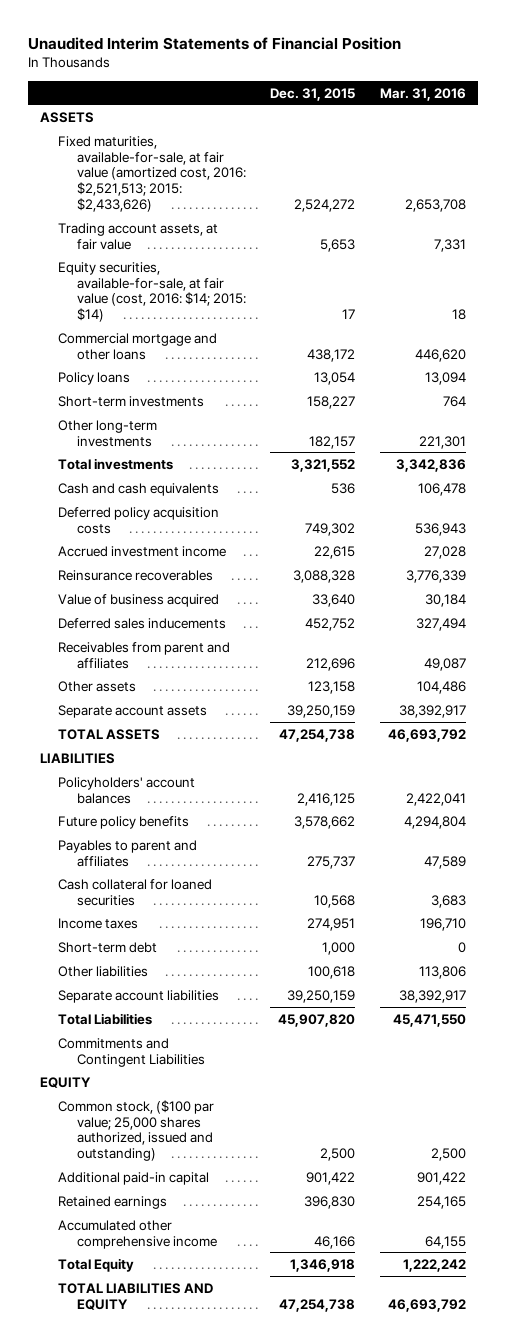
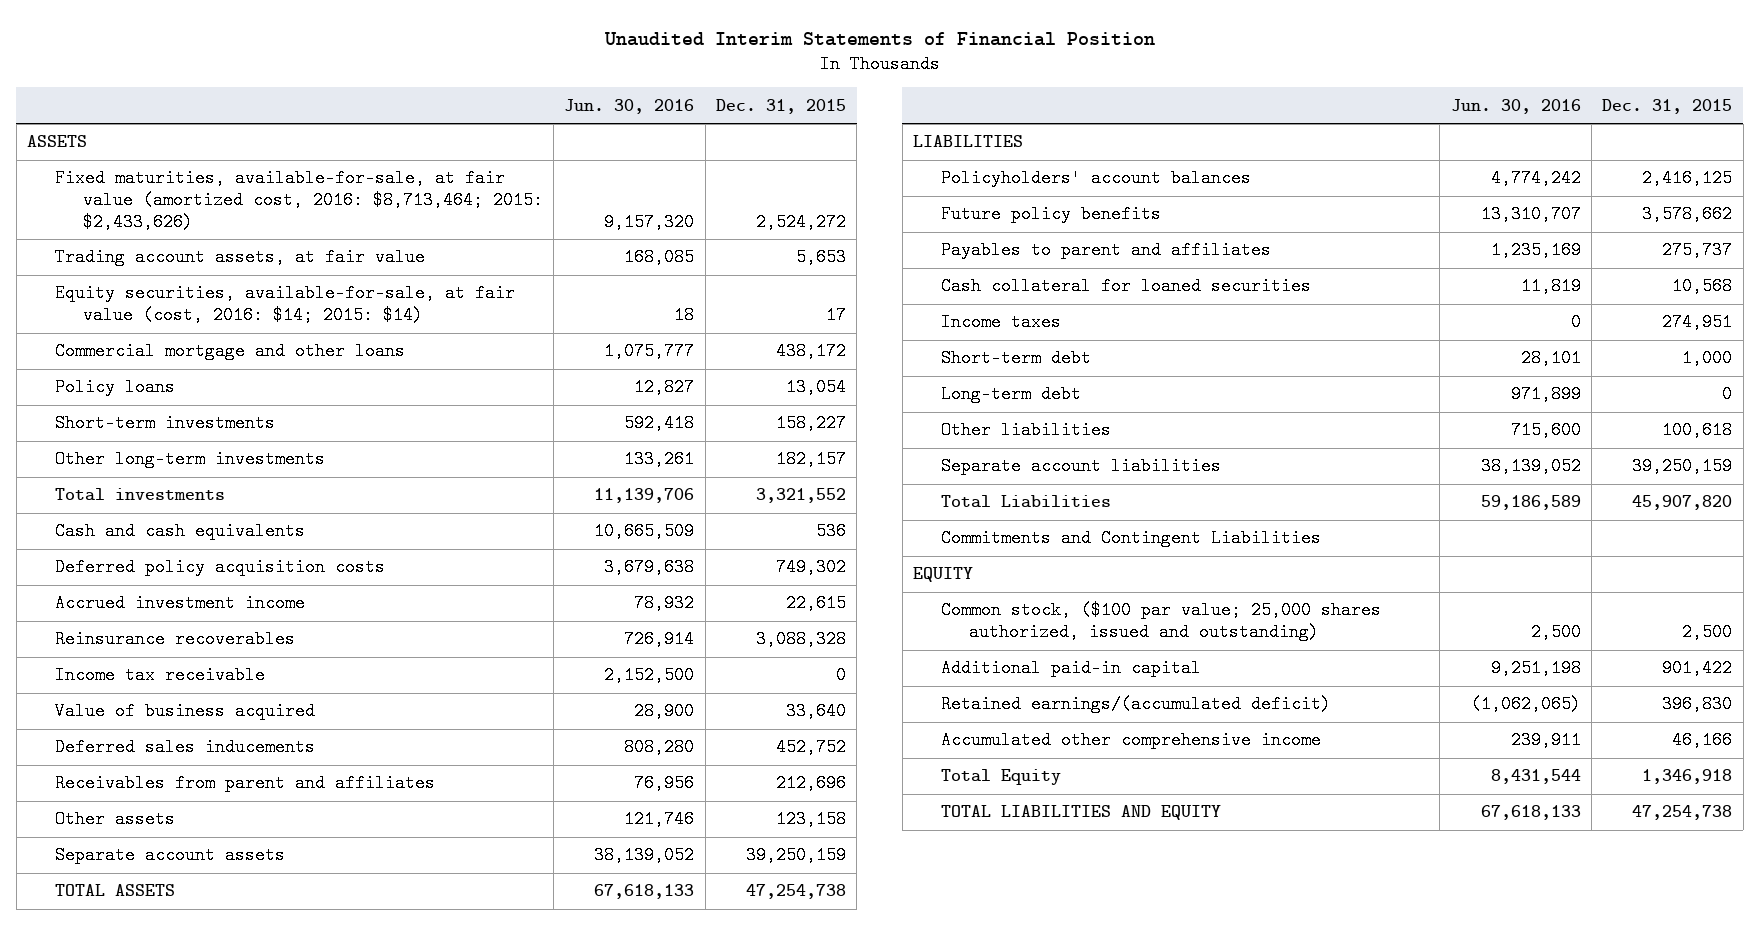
[379,87,466,101] Mar. 31, 2016 -> none
none -> [564,98,695,114] Jun. 30, 2016
[58,135,246,213] Fixed maturities, available-for-sale, at fair value (amortized cost, 2016: $2,521,513; 2015: $2,433,626) -> [54,169,543,232] Fixed maturities, available-for-sale, at fair value (amortized cost, 2016: $8,713,464; 2015: $2,433,626)
none -> [54,666,265,685] Income tax receivable
none -> [941,385,1082,404] Long-term debt
[58,1195,168,1209] Retained earnings -> [941,695,1332,714] Retained earnings/(accumulated deficit)

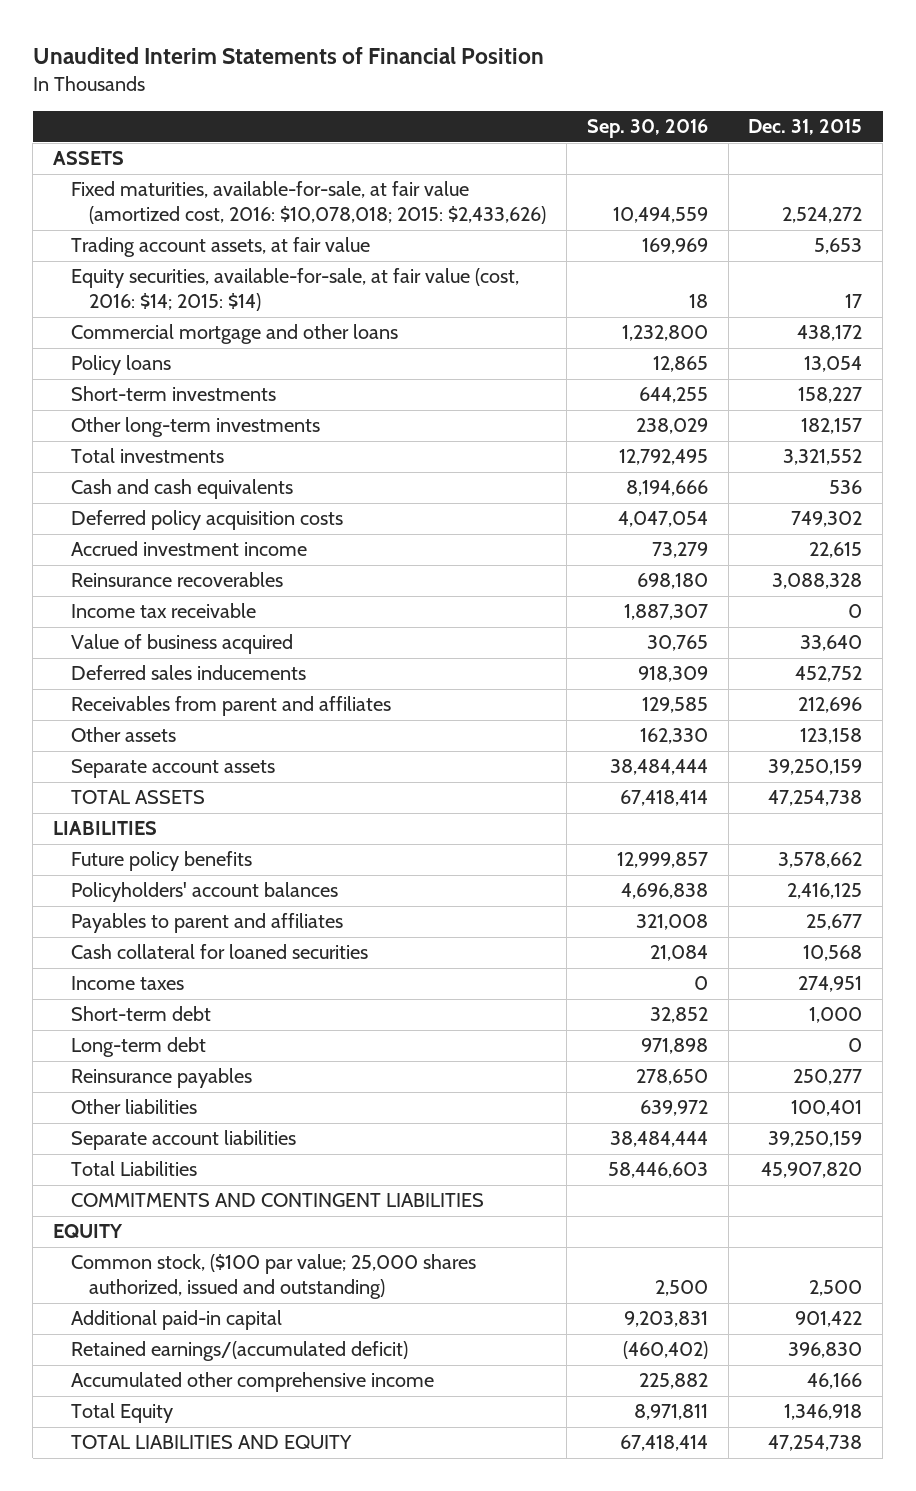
[564,98,695,114] Jun. 30, 2016 -> none
none -> [586,119,708,139] Sep. 30, 2016
[54,169,543,232] Fixed maturities, available-for-sale, at fair value (amortized cost, 2016: $8,713,464; 2015: $2,433,626) -> [71,181,546,225] Fixed maturities, available-for-sale, at fair value (amortized cost, 2016: $10,078,018; 2015: $2,433,626)
[941,169,1252,188] Policyholders' account balances -> [71,882,339,903] Policyholders' account balances
[1662,241,1733,260] 275,737 -> [806,914,863,931] 25,677
none -> [71,1068,253,1089] Reinsurance payables
[1662,421,1733,440] 100,618 -> [791,1100,863,1117] 100,401
[941,529,1322,548] Commitments and Contingent Liabilities -> [71,1193,485,1208] COMMITMENTS AND CONTINGENT LIABILITIES

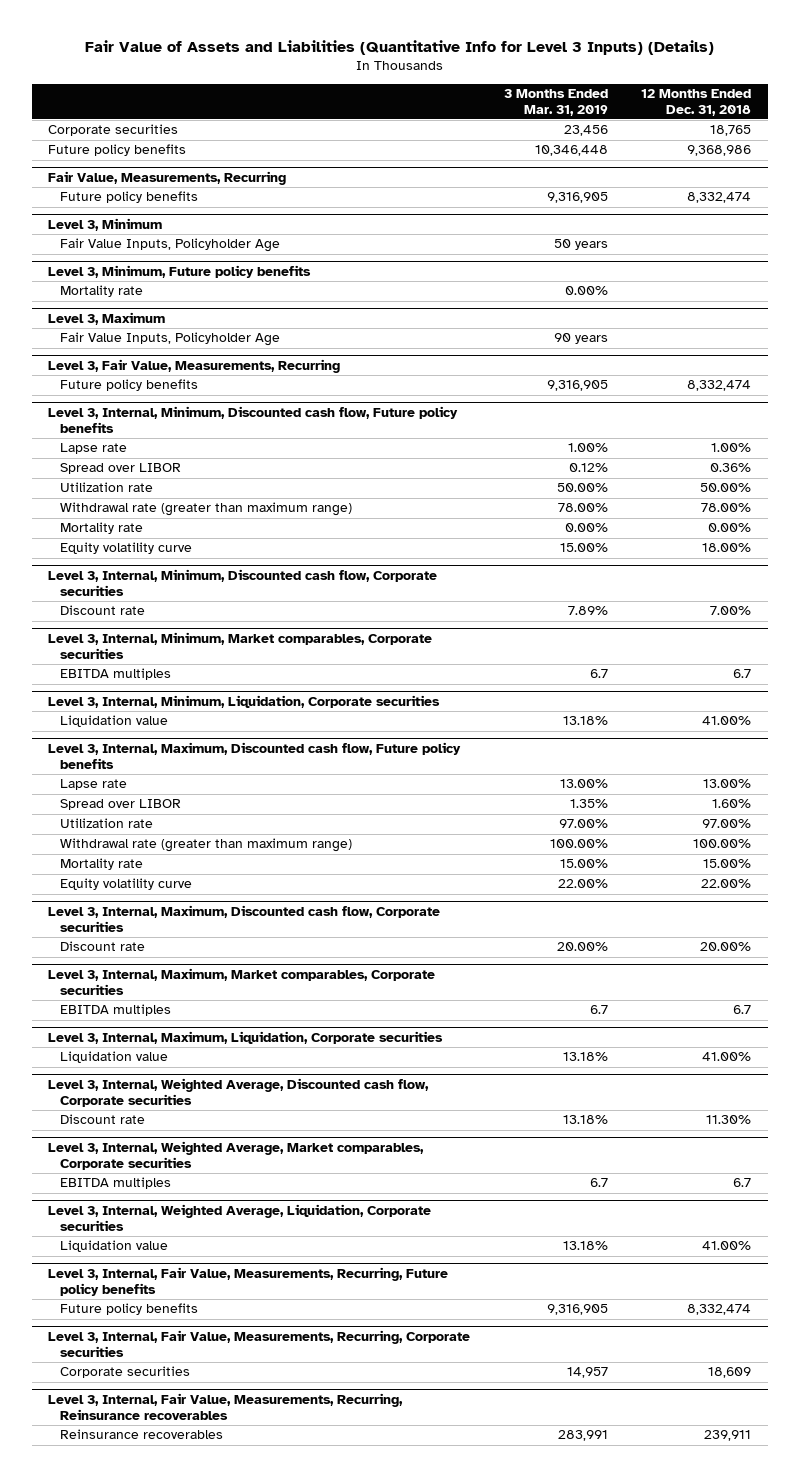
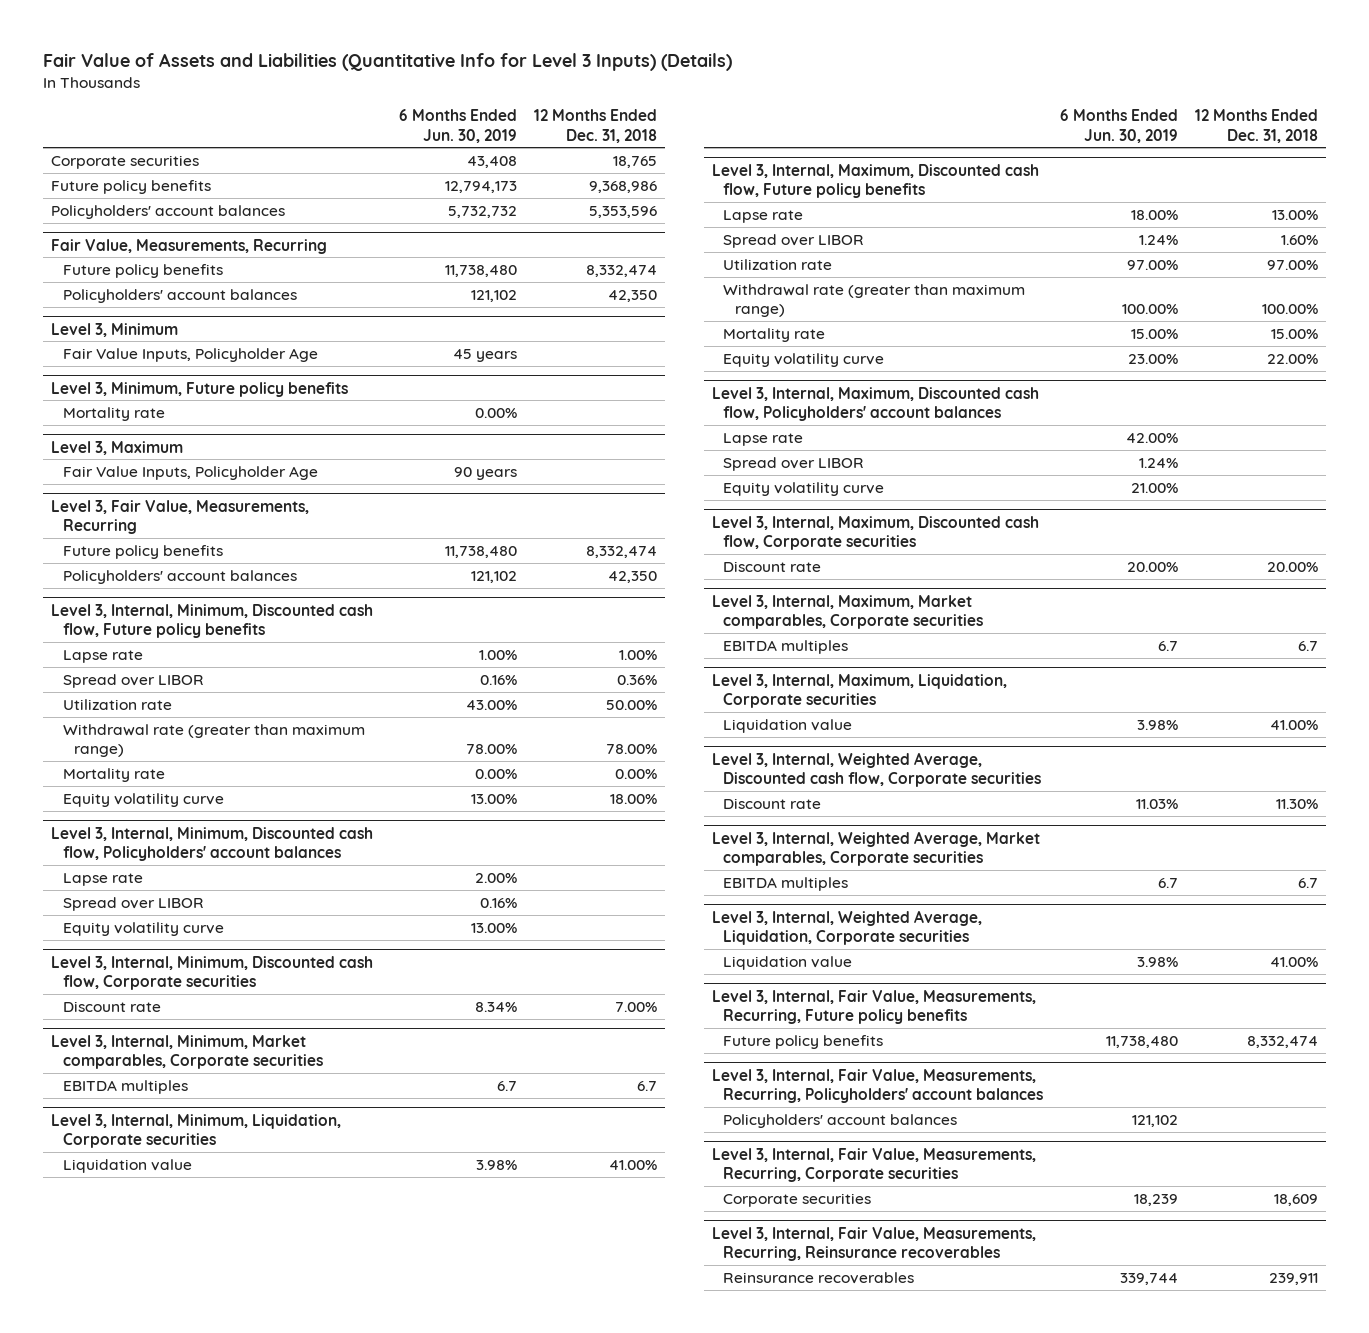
[503,89,608,116] 3 Months Ended Mar. 31, 2019 -> none
none -> [399,109,518,143] 6 Months Ended Jun. 30, 2019
none -> [51,204,286,219] Policyholders' account balances
none -> [62,288,297,303] Policyholders' account balances
none -> [62,569,297,584] Policyholders' account balances
none -> [51,826,374,862] Level 3, Internal, Minimum, Discounted cash flow, Policyholders' account balances
none -> [62,872,143,886] Lapse rate
none -> [62,896,204,911] Spread over LIBOR
none -> [62,921,224,936] Equity volatility curve
none -> [712,386,1040,422] Level 3, Internal, Maximum, Discounted cash flow, Policyholders' account balances
none -> [723,432,804,446] Lapse rate
none -> [723,456,865,471] Spread over LIBOR
none -> [723,481,885,496] Equity volatility curve
none -> [712,1068,1044,1104] Level 3, Internal, Fair Value, Measurements, Recurring, Policyholders' account balances
none -> [723,1113,958,1128] Policyholders' account balances

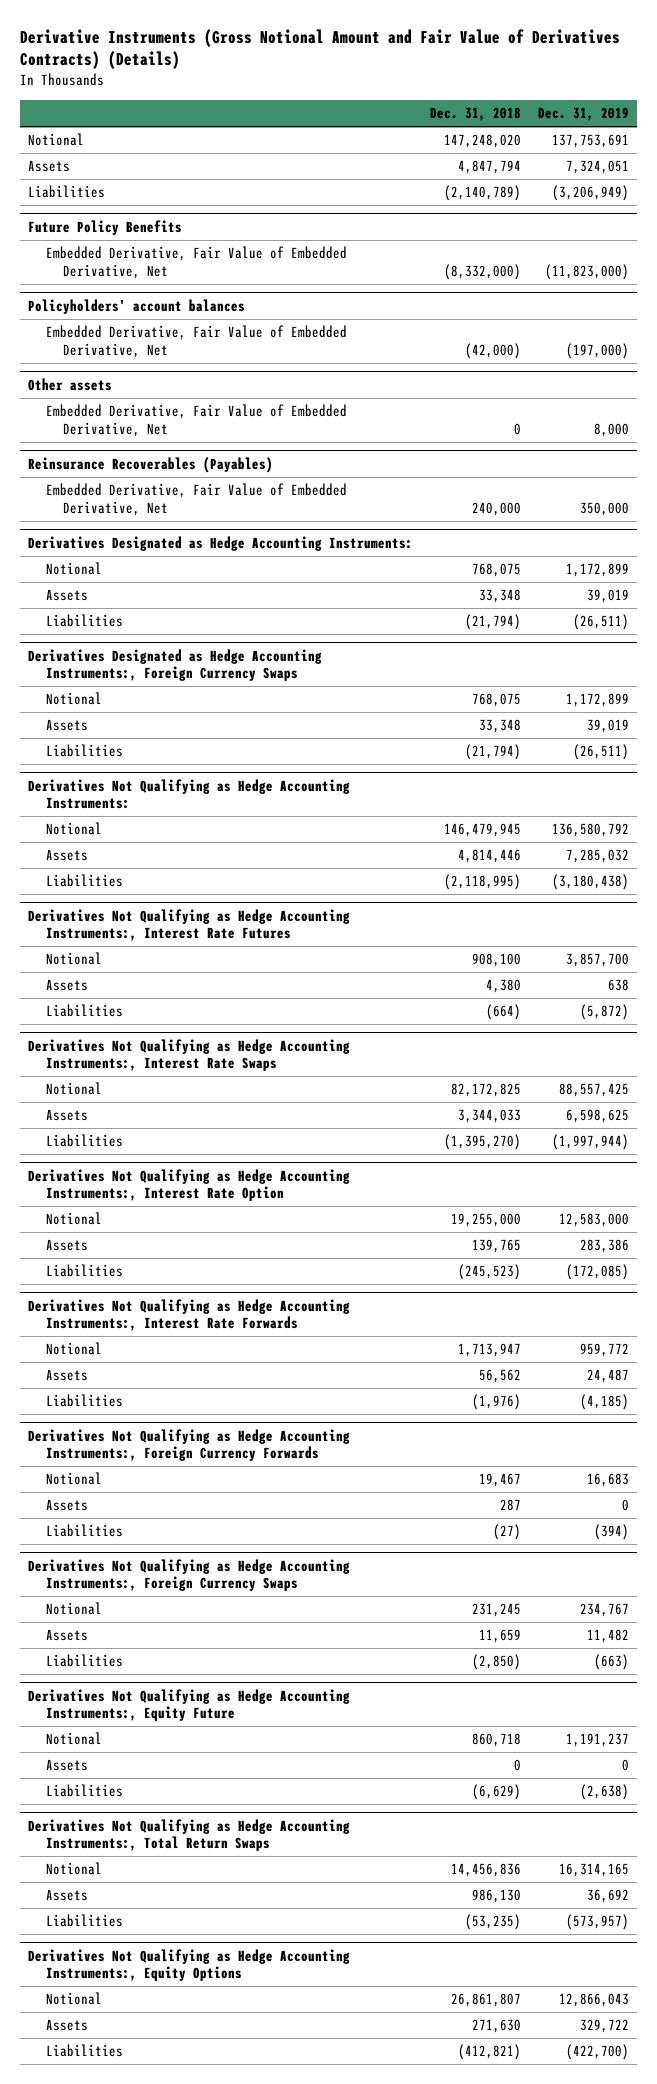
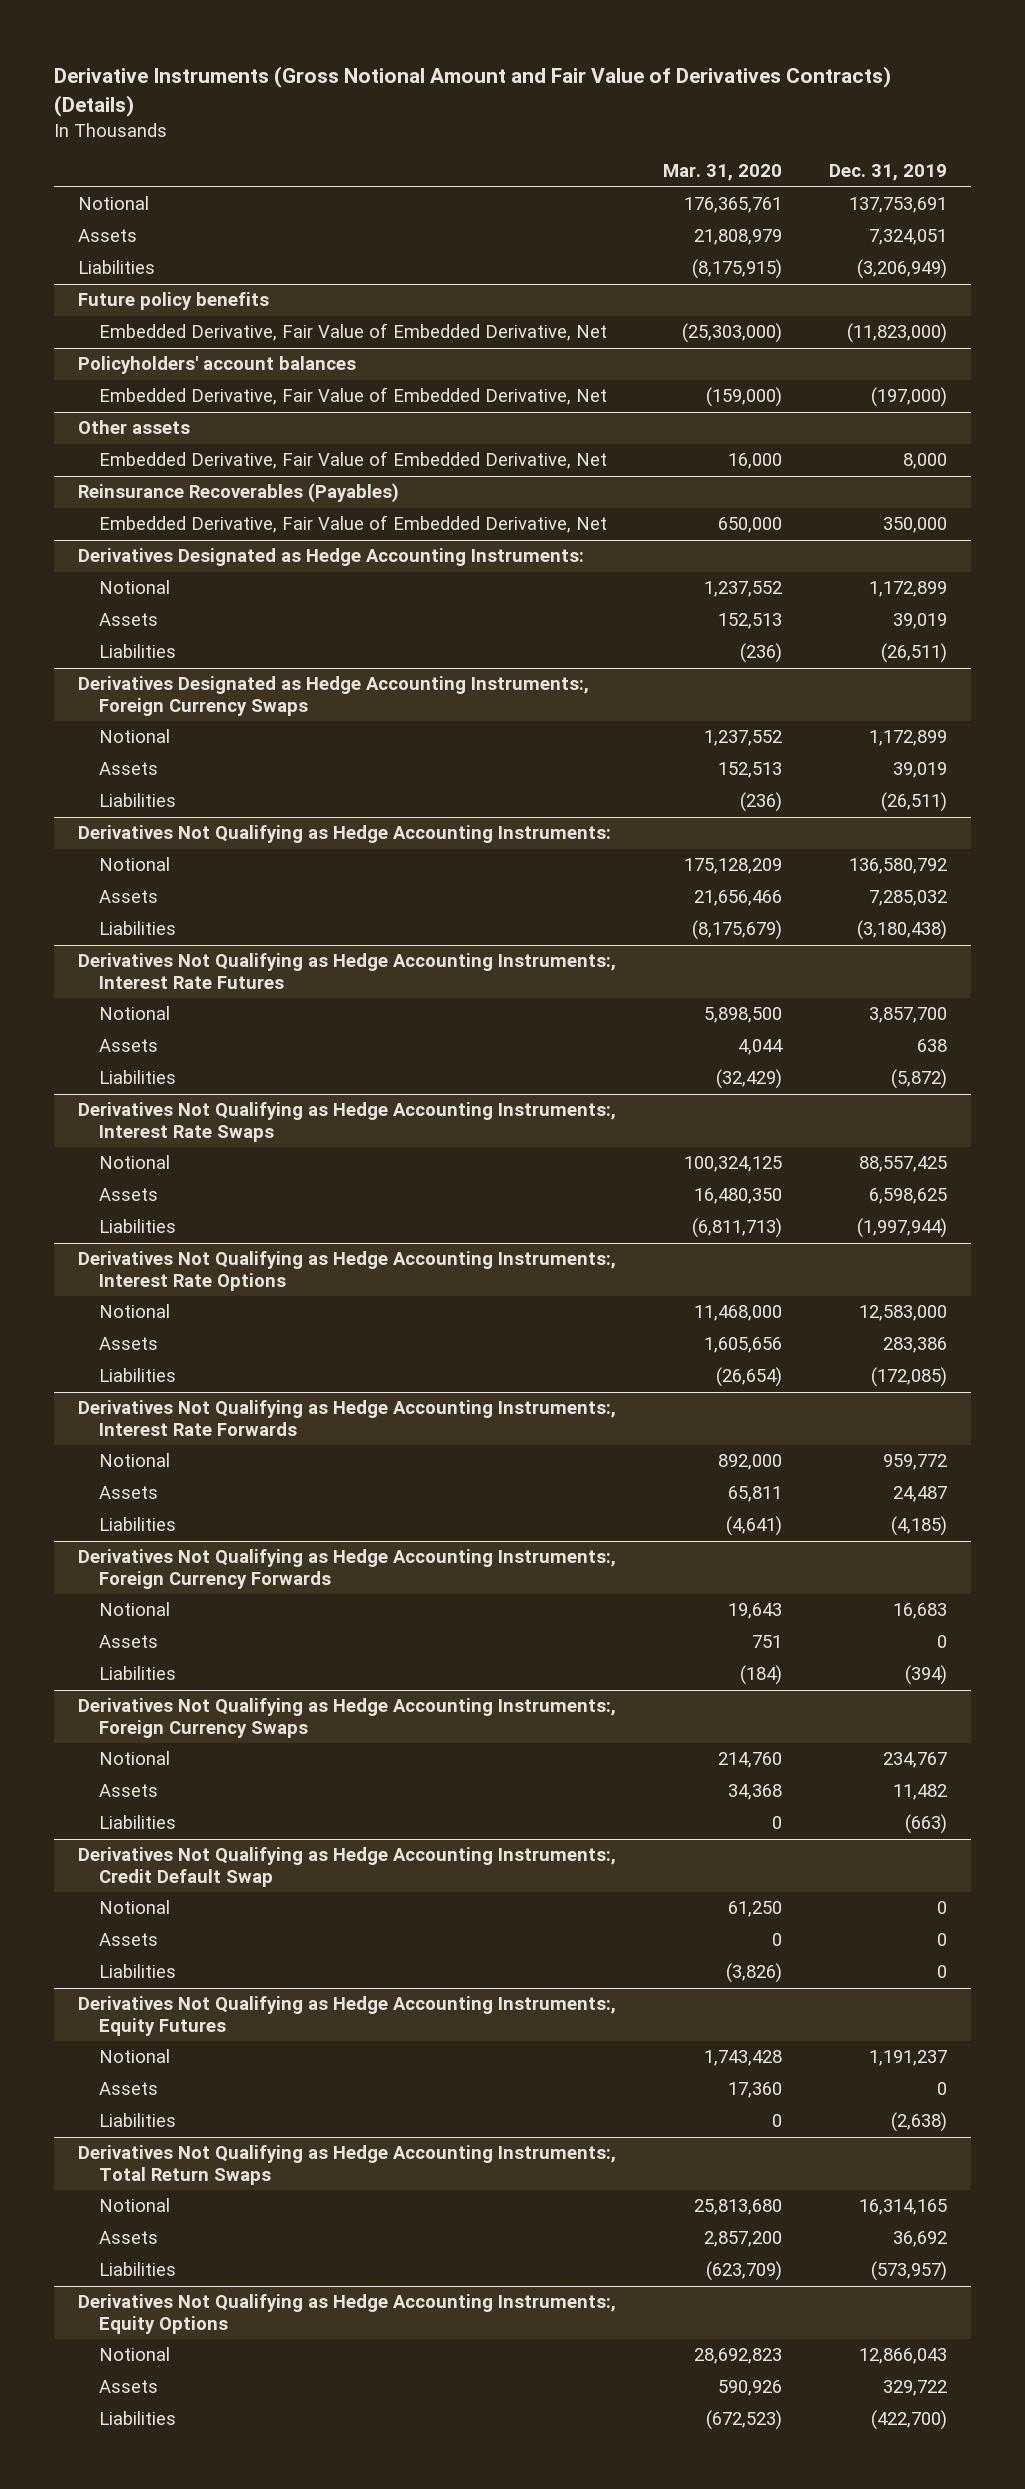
[429,107,521,122] Dec. 31, 2018 -> none
none -> [662,164,782,182] Mar. 31, 2020
[28,219,183,235] Future Policy Benefits -> [77,292,269,311] Future policy benefits
[28,1168,351,1202] Derivatives Not Qualifying as Hedge Accounting Instruments:, Interest Rate Option -> [77,1251,616,1291] Derivatives Not Qualifying as Hedge Accounting Instruments:, Interest Rate Options
none -> [77,1847,616,1887] Derivatives Not Qualifying as Hedge Accounting Instruments:, Credit Default Swap
none -> [99,1900,171,1915] Notional
none -> [99,1933,159,1947] Assets
none -> [99,1964,177,1979] Liabilities
[28,1688,351,1722] Derivatives Not Qualifying as Hedge Accounting Instruments:, Equity Future -> [77,1996,616,2036] Derivatives Not Qualifying as Hedge Accounting Instruments:, Equity Futures

